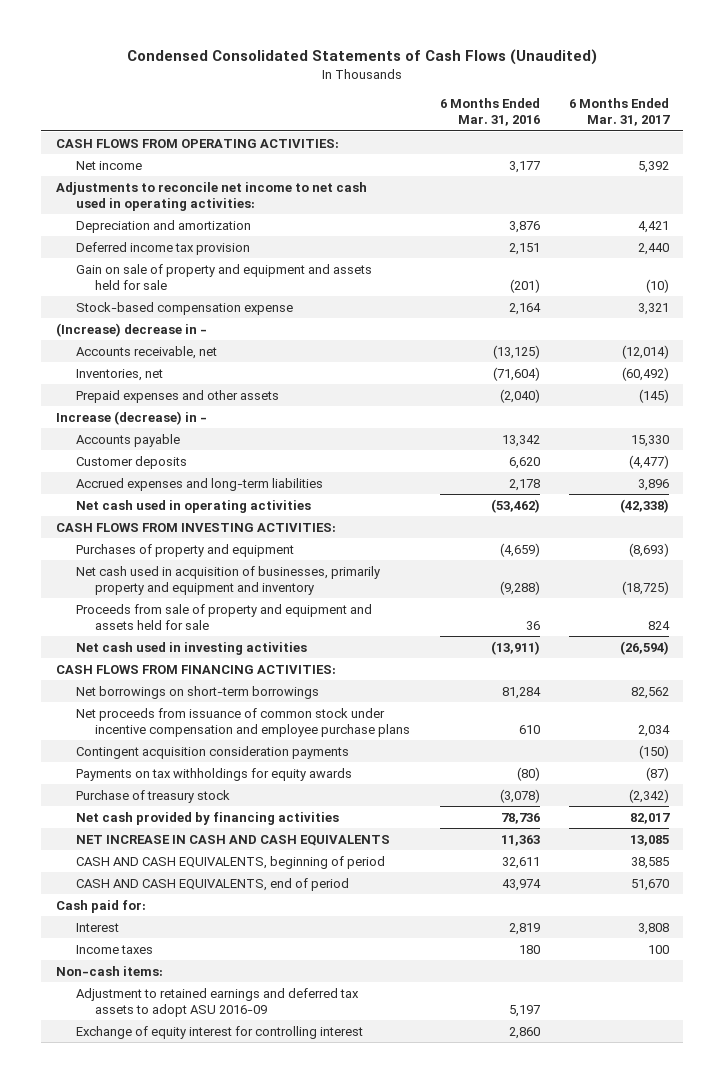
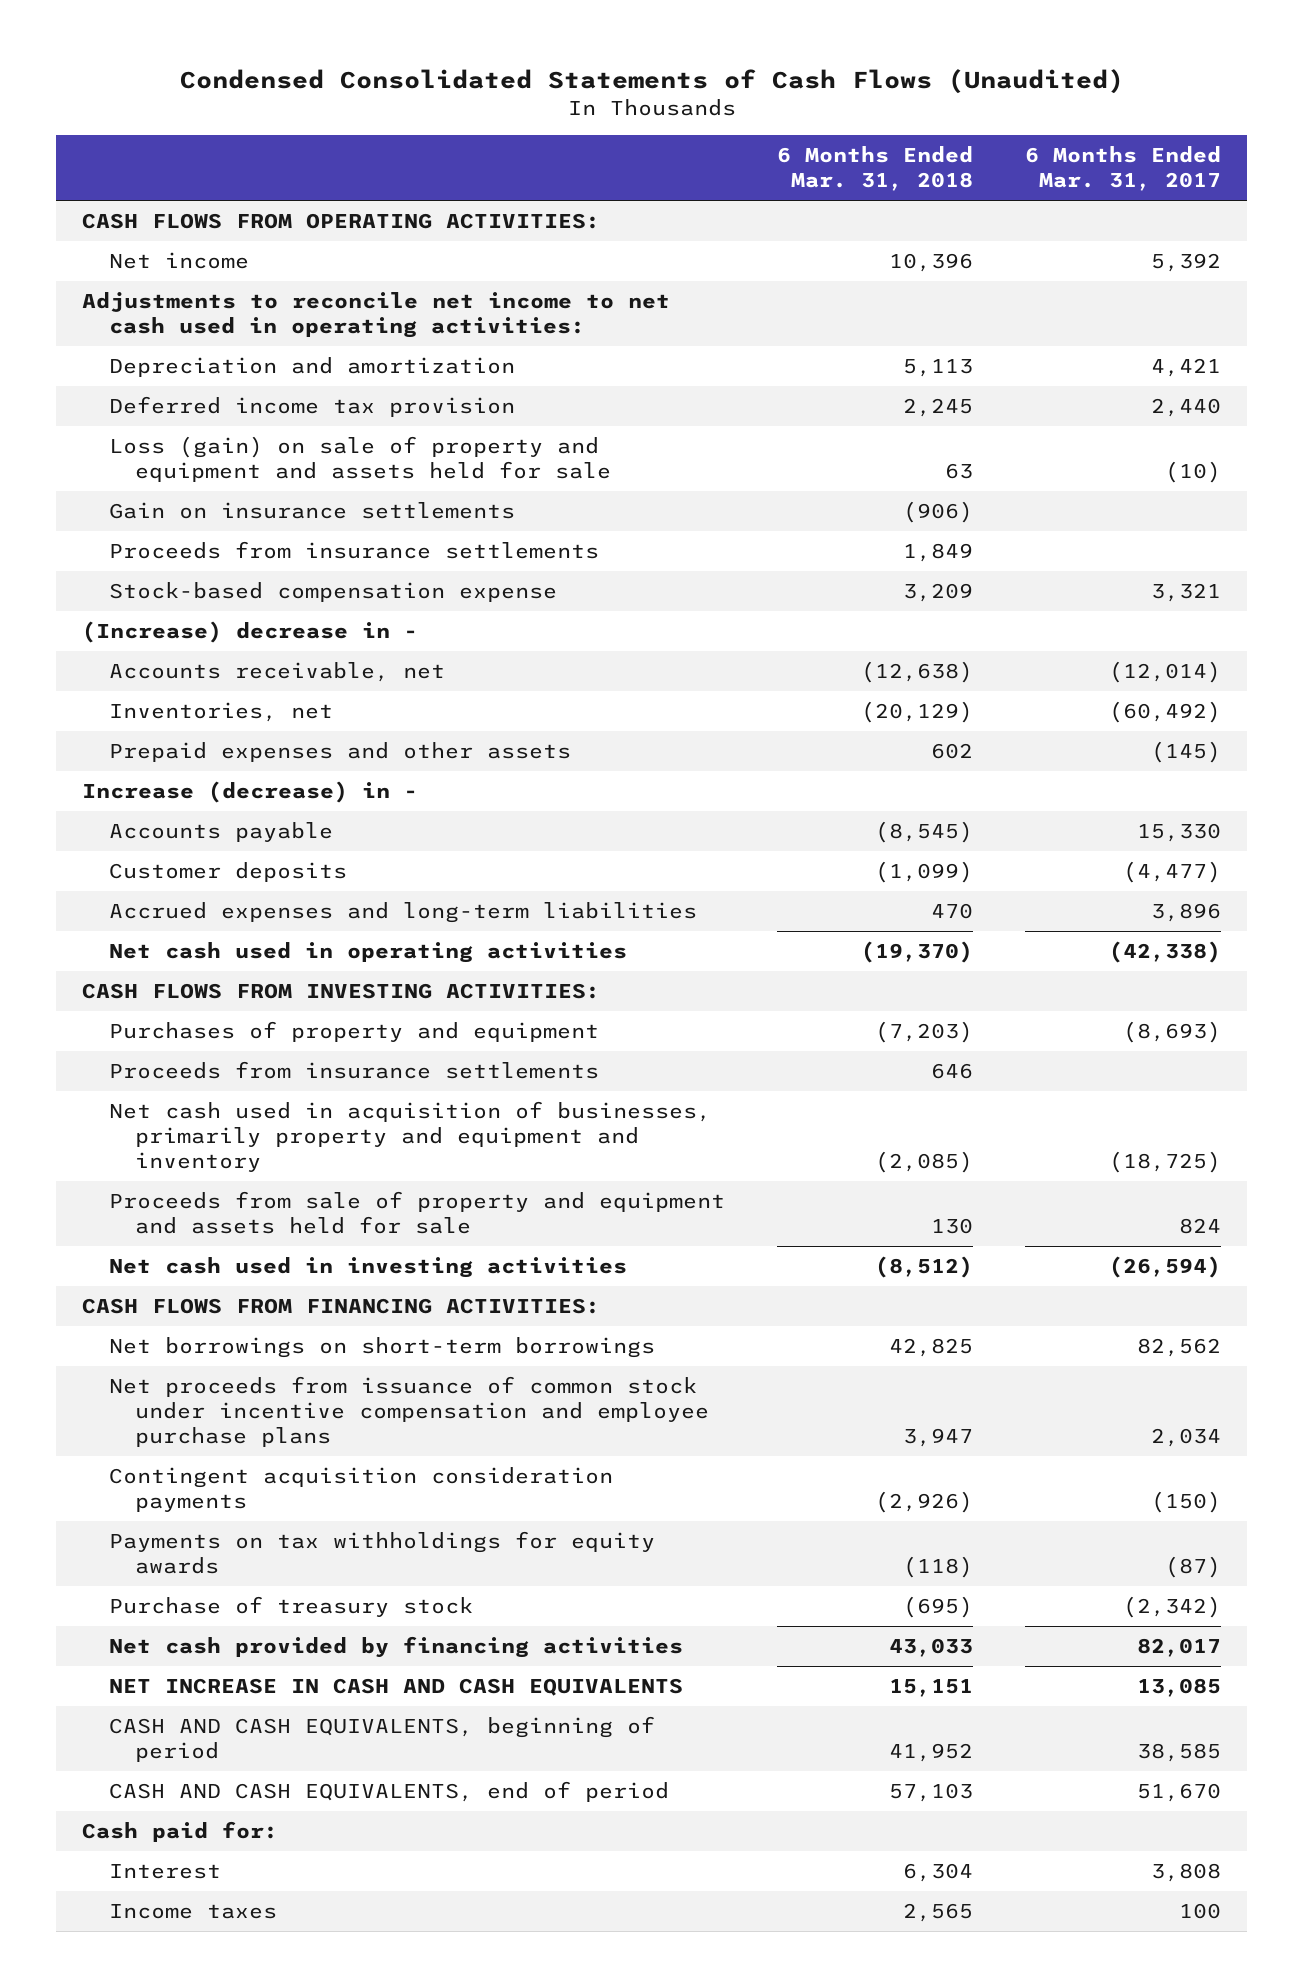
[439,97,540,127] 6 Months Ended Mar. 31, 2016 -> none
none -> [776,146,973,192] 6 Months Ended Mar. 31, 2018
[75,263,372,291] Gain on sale of property and equipment and assets held for sale -> [108,436,612,483] Loss (gain) on sale of property and equipment and assets held for sale
none -> [108,502,515,520] Gain on insurance settlements
none -> [108,541,599,560] Proceeds from insurance settlements
none -> [108,1061,599,1080] Proceeds from insurance settlements
[55,965,163,976] Non-cash items: -> none
[75,987,359,1018] Adjustment to retained earnings and deferred tax assets to adopt ASU 2016-09 -> none
[75,1025,363,1039] Exchange of equity interest for controlling interest -> none

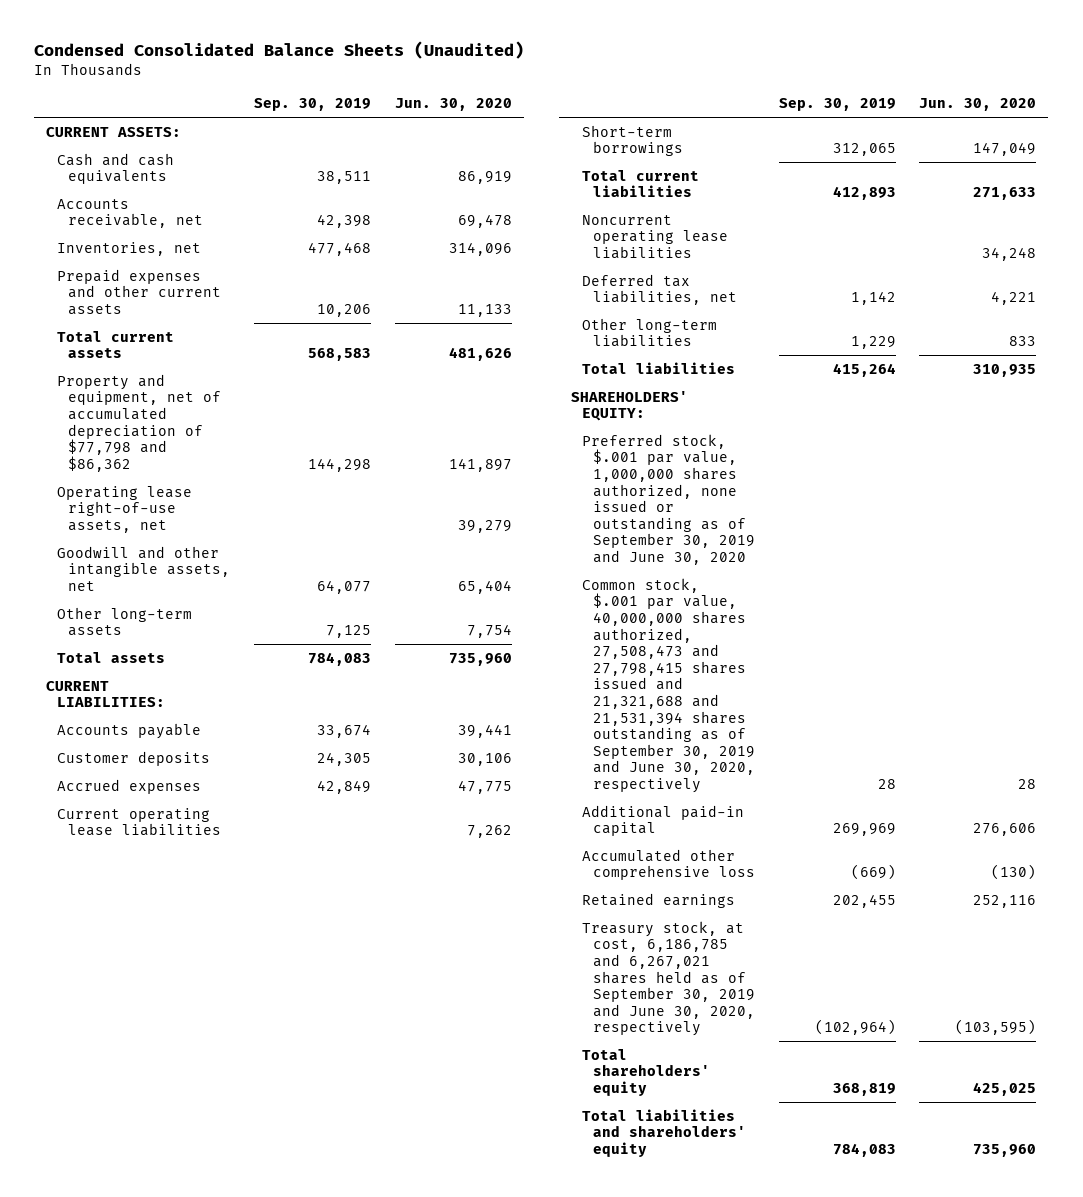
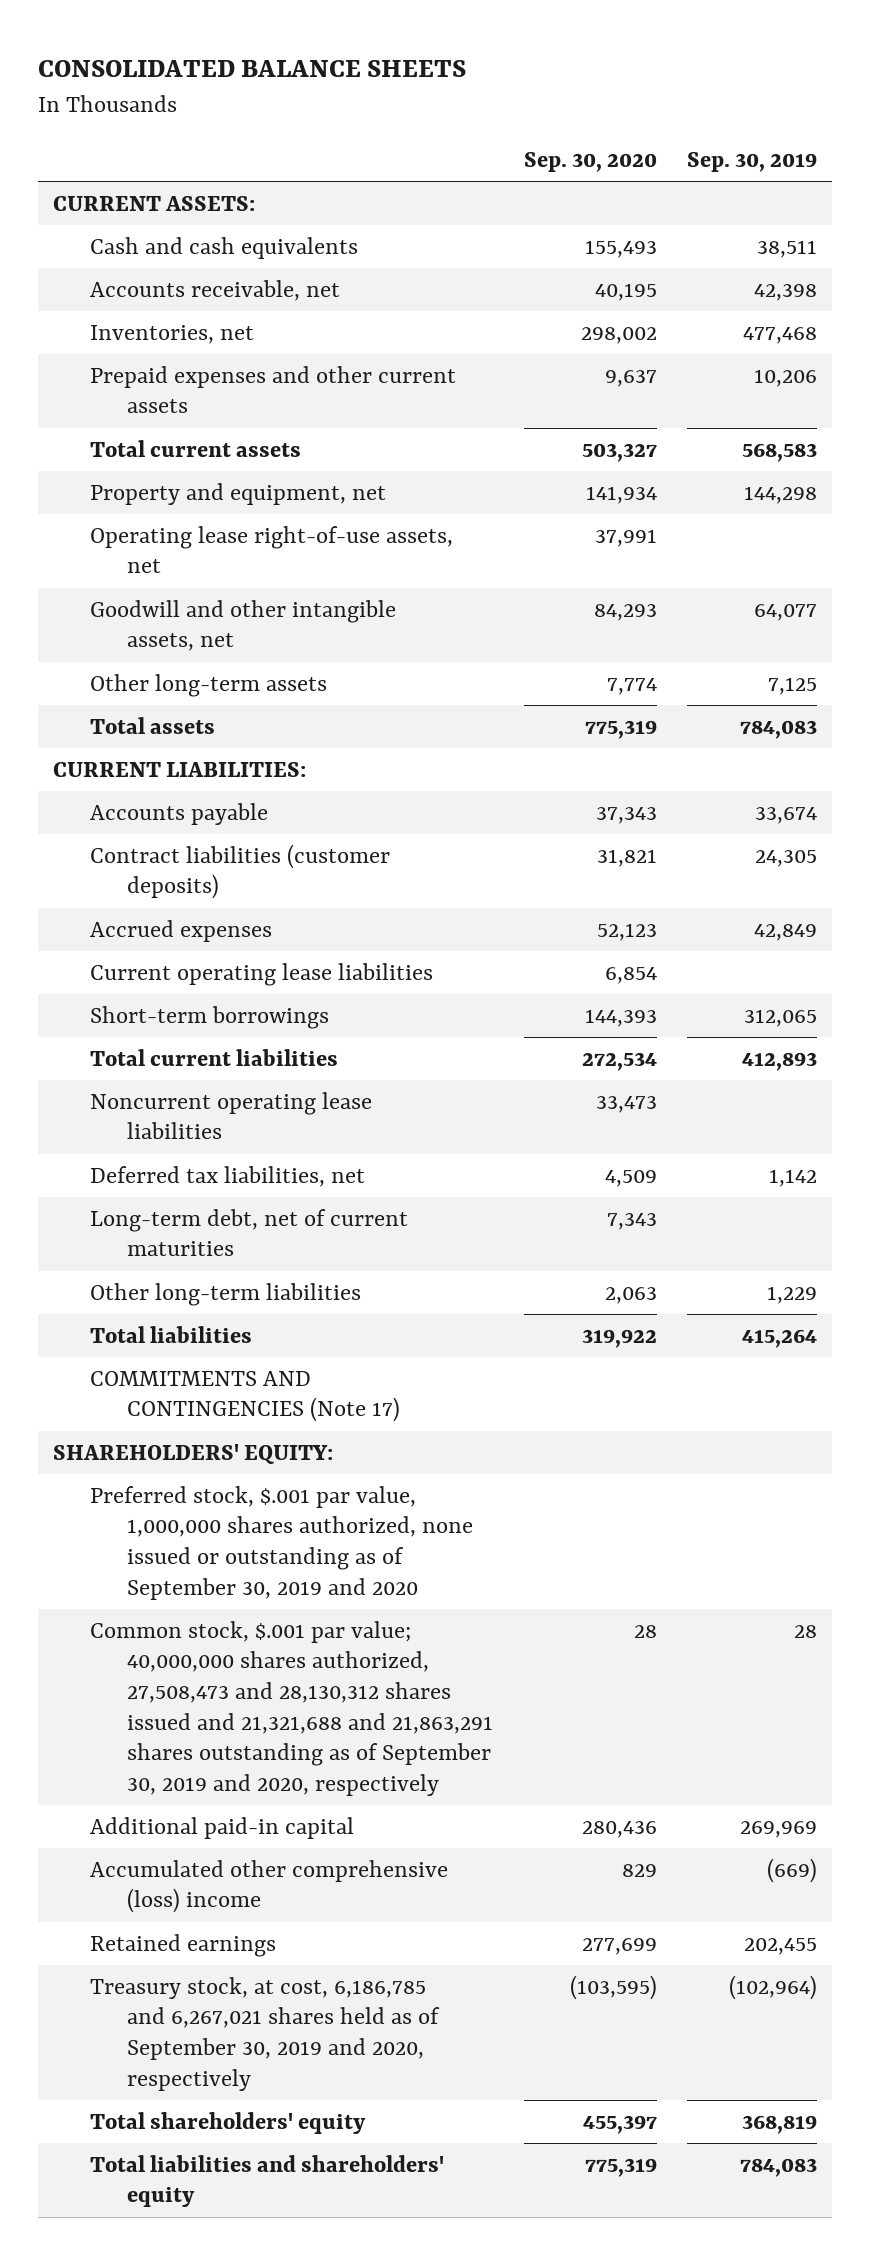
[34,41,525,60] Condensed Consolidated Balance Sheets (Unaudited) -> [37,60,466,78] CONSOLIDATED BALANCE SHEETS
[394,98,512,112] Jun. 30, 2020 -> none
none -> [523,151,657,172] Sep. 30, 2020
[57,373,222,472] Property and equipment, net of accumulated depreciation of $77,798 and $86,362 -> [89,482,386,505] Property and equipment, net
[57,750,211,766] Customer deposits -> [89,843,390,900] Contract liabilities (customer deposits)
none -> [89,1208,408,1257] Long-term debt, net of current maturities
none -> [89,1370,401,1423] COMMITMENTS AND CONTINGENCIES (Note 17)
[581,433,755,565] Preferred stock, $.001 par value, 1,000,000 shares authorized, none issued or outstanding as of September 30, 2019 and June 30, 2020 -> [89,1485,474,1600] Preferred stock, $.001 par value, 1,000,000 shares authorized, none issued or outstanding as of September 30, 2019 and 2020
[581,577,755,793] Common stock, $.001 par value, 40,000,000 shares authorized, 27,508,473 and 27,798,415 shares issued and 21,321,688 and 21,531,394 shares outstanding as of September 30, 2019 and June 30, 2020, respectively -> [89,1620,494,1796] Common stock, $.001 par value; 40,000,000 shares authorized, 27,508,473 and 28,130,312 shares issued and 21,321,688 and 21,863,291 shares outstanding as of September 30, 2019 and 2020, respectively
[581,848,755,881] Accumulated other comprehensive loss -> [89,1859,448,1914] Accumulated other comprehensive (loss) income
[581,920,755,1037] Treasury stock, at cost, 6,186,785 and 6,267,021 shares held as of September 30, 2019 and June 30, 2020, respectively -> [89,1976,441,2091] Treasury stock, at cost, 6,186,785 and 6,267,021 shares held as of September 30, 2019 and 2020, respectively

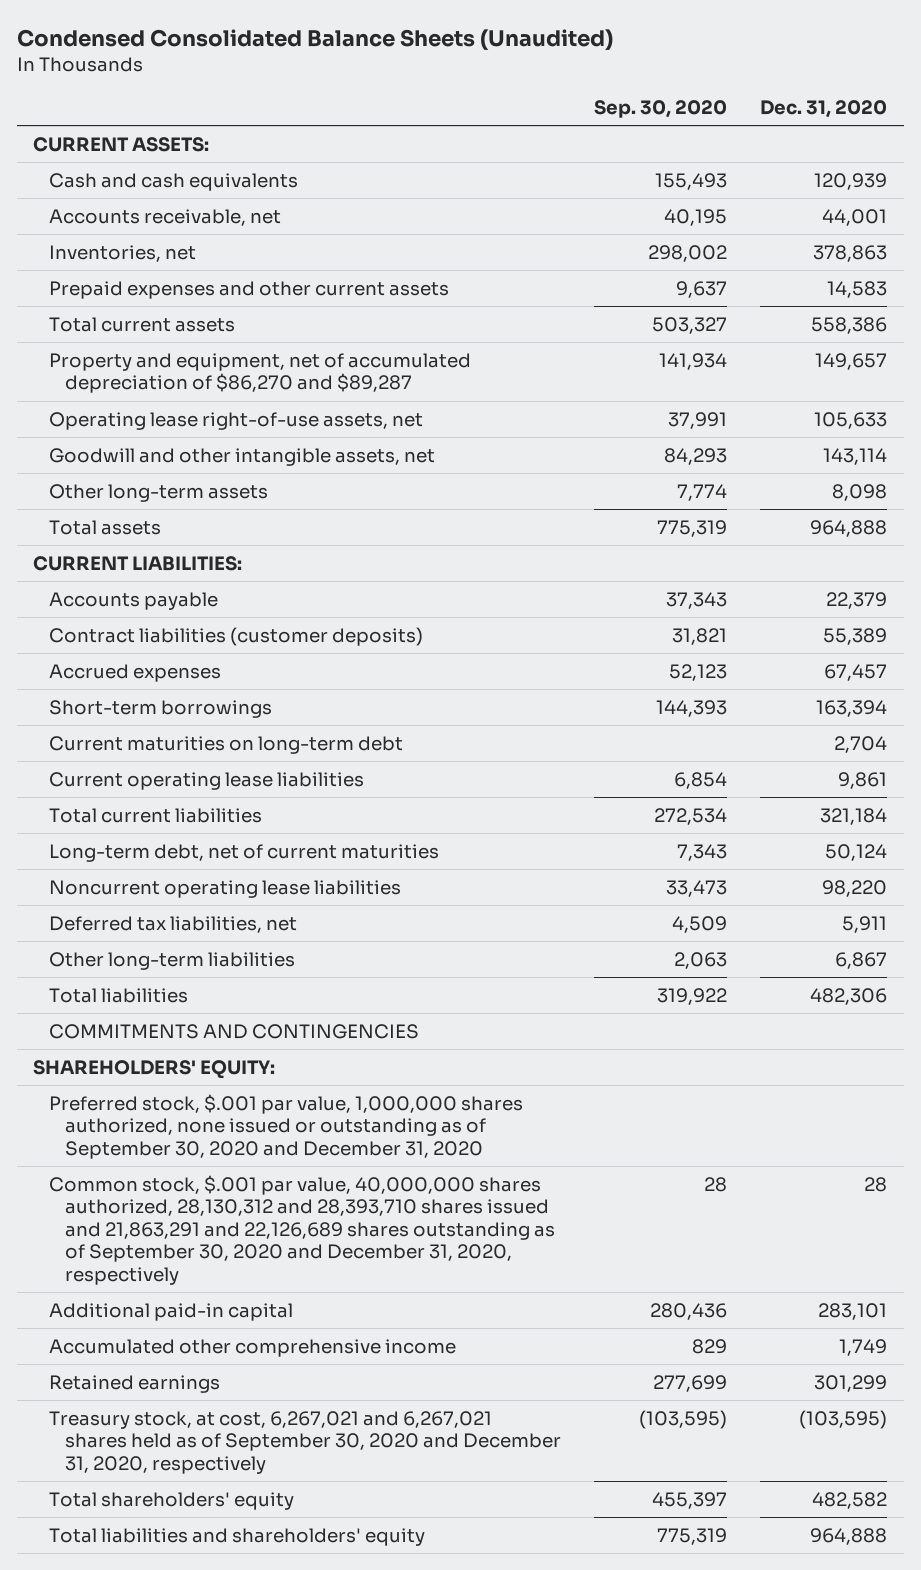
[37,60,466,78] CONSOLIDATED BALANCE SHEETS -> [16,28,613,50] Condensed Consolidated Balance Sheets (Unaudited)
[687,151,818,172] Sep. 30, 2019 -> none
none -> [760,99,888,118] Dec. 31, 2020
[89,482,386,505] Property and equipment, net -> [49,352,472,394] Property and equipment, net of accumulated depreciation of $86,270 and $89,287
none -> [49,735,404,754] Current maturities on long-term debt
[89,962,433,986] Current operating lease liabilities -> [49,771,365,790] Current operating lease liabilities
[89,1208,408,1257] Long-term debt, net of current maturities -> [49,843,440,862] Long-term debt, net of current maturities
[89,1370,401,1423] COMMITMENTS AND CONTINGENCIES (Note 17) -> [49,1023,420,1039] COMMITMENTS AND CONTINGENCIES
[89,1485,474,1600] Preferred stock, $.001 par value, 1,000,000 shares authorized, none issued or outstanding as of September 30, 2019 and 2020 -> [49,1093,524,1159] Preferred stock, $.001 par value, 1,000,000 shares authorized, none issued or outstanding as of September 30, 2020 and December 31, 2020
[89,1620,494,1796] Common stock, $.001 par value; 40,000,000 shares authorized, 27,508,473 and 28,130,312 shares issued and 21,321,688 and 21,863,291 shares outstanding as of September 30, 2019 and 2020, respectively -> [49,1174,556,1285] Common stock, $.001 par value, 40,000,000 shares authorized, 28,130,312 and 28,393,710 shares issued and 21,863,291 and 22,126,689 shares outstanding as of September 30, 2020 and December 31, 2020, respectively
[89,1859,448,1914] Accumulated other comprehensive (loss) income -> [49,1338,457,1357] Accumulated other comprehensive income
[89,1976,441,2091] Treasury stock, at cost, 6,186,785 and 6,267,021 shares held as of September 30, 2019 and 2020, respectively -> [49,1410,562,1474] Treasury stock, at cost, 6,267,021 and 6,267,021 shares held as of September 30, 2020 and December 31, 2020, respectively

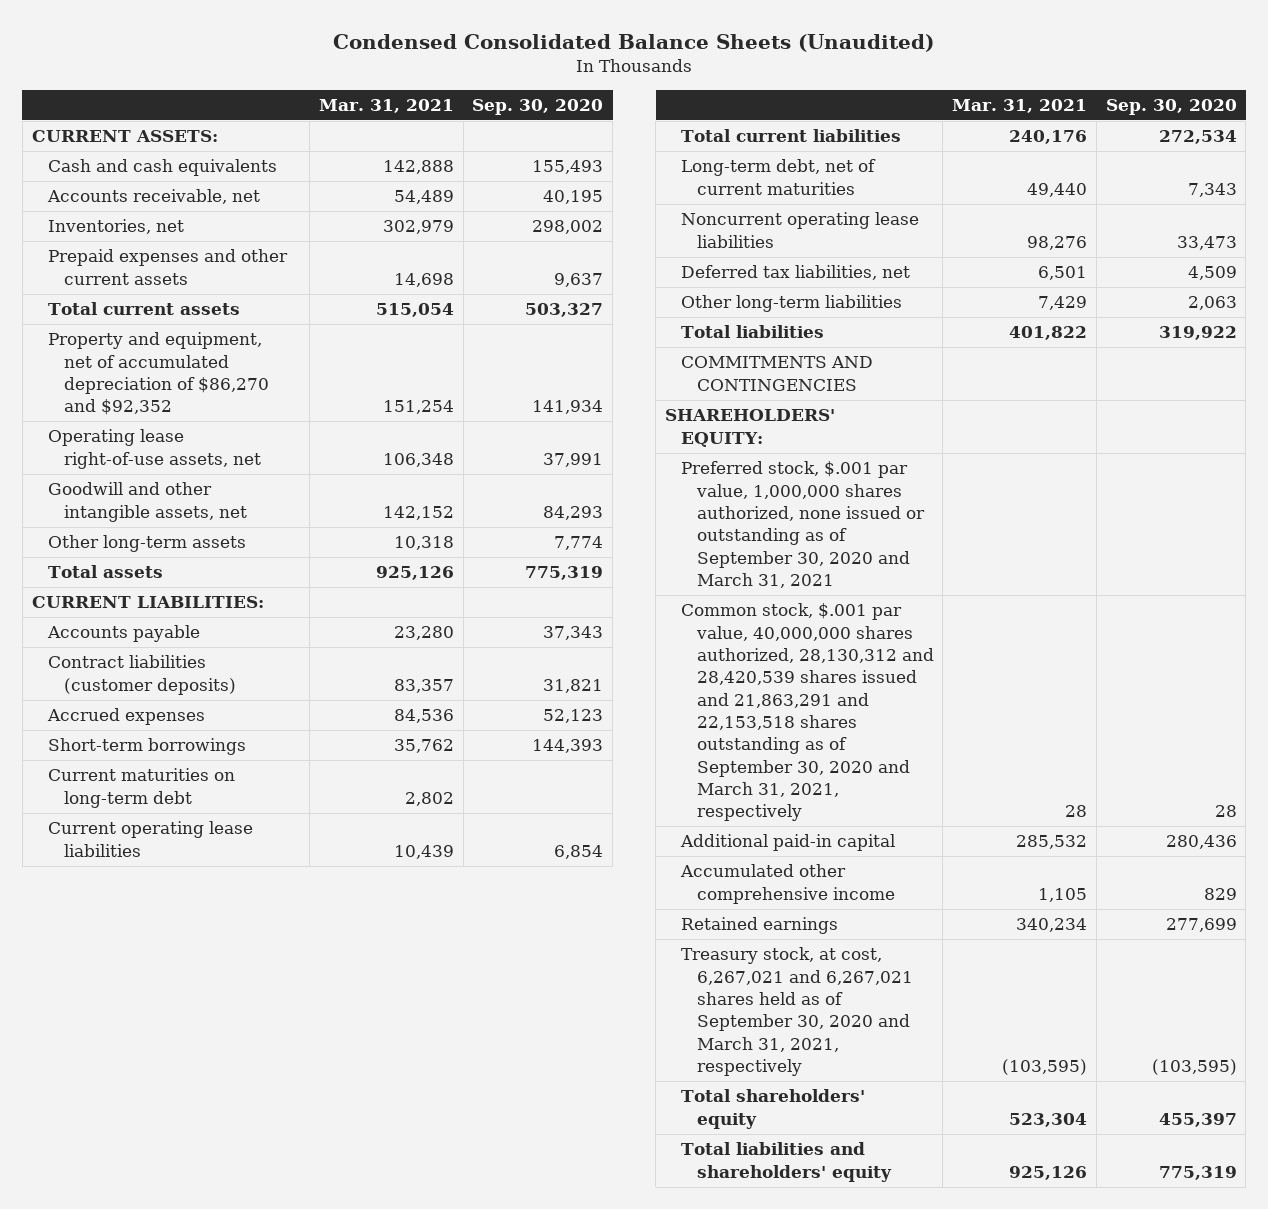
[760,99,888,118] Dec. 31, 2020 -> none
none -> [319,99,455,114] Mar. 31, 2021
[49,352,472,394] Property and equipment, net of accumulated depreciation of $86,270 and $89,287 -> [47,332,269,416] Property and equipment, net of accumulated depreciation of $86,270 and $92,352
[49,1093,524,1159] Preferred stock, $.001 par value, 1,000,000 shares authorized, none issued or outstanding as of September 30, 2020 and December 31, 2020 -> [680,461,925,588] Preferred stock, $.001 par value, 1,000,000 shares authorized, none issued or outstanding as of September 30, 2020 and March 31, 2021
[49,1174,556,1285] Common stock, $.001 par value, 40,000,000 shares authorized, 28,130,312 and 28,393,710 shares issued and 21,863,291 and 22,126,689 shares outstanding as of September 30, 2020 and December 31, 2020, respectively -> [680,603,934,822] Common stock, $.001 par value, 40,000,000 shares authorized, 28,130,312 and 28,420,539 shares issued and 21,863,291 and 22,153,518 shares outstanding as of September 30, 2020 and March 31, 2021, respectively
[49,1410,562,1474] Treasury stock, at cost, 6,267,021 and 6,267,021 shares held as of September 30, 2020 and December 31, 2020, respectively -> [680,947,913,1076] Treasury stock, at cost, 6,267,021 and 6,267,021 shares held as of September 30, 2020 and March 31, 2021, respectively

